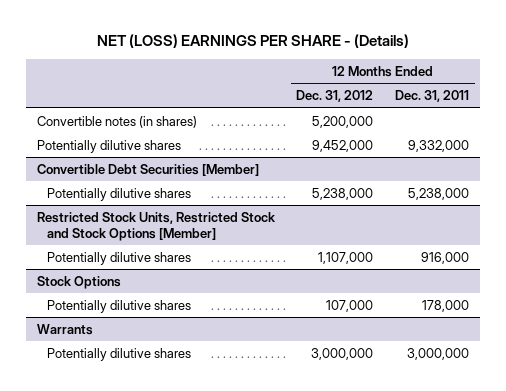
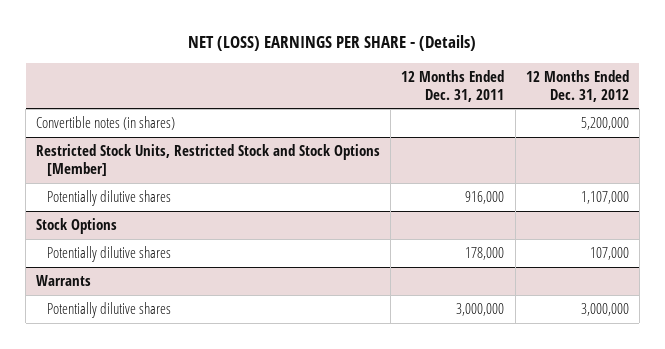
[36,139,181,153] Potentially dilutive shares -> none
[36,163,259,176] Convertible Debt Securities [Member] -> none
[47,187,192,201] Potentially dilutive shares -> none

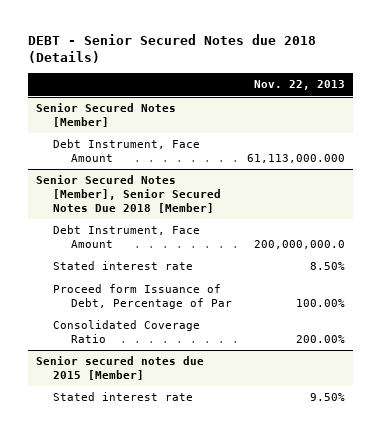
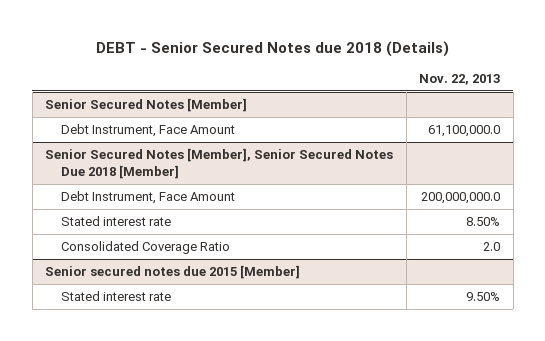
[247,154,346,164] 61,113,000.000 -> [428,125,501,138] 61,100,000.0
[53,284,232,310] Proceed form Issuance of Debt, Percentage of Par -> none
[296,335,346,344] 200.00% -> [483,242,501,252] 2.0

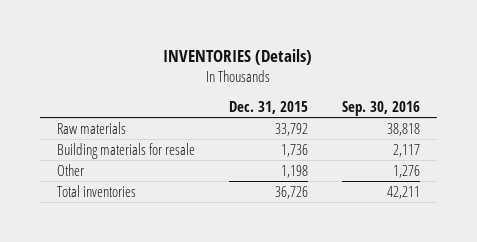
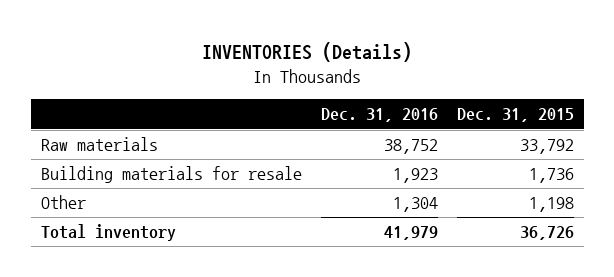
[341,100,420,116] Sep. 30, 2016 -> none
none -> [320,108,438,123] Dec. 31, 2016
[56,184,136,197] Total inventories -> [40,224,176,242] Total inventory

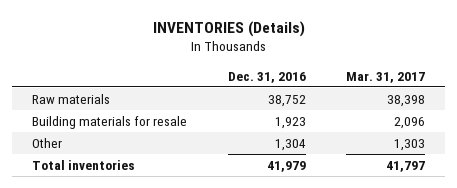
[456,108,574,123] Dec. 31, 2015 -> none
none -> [346,71,426,83] Mar. 31, 2017
[40,224,176,242] Total inventory -> [32,159,136,170] Total inventories

